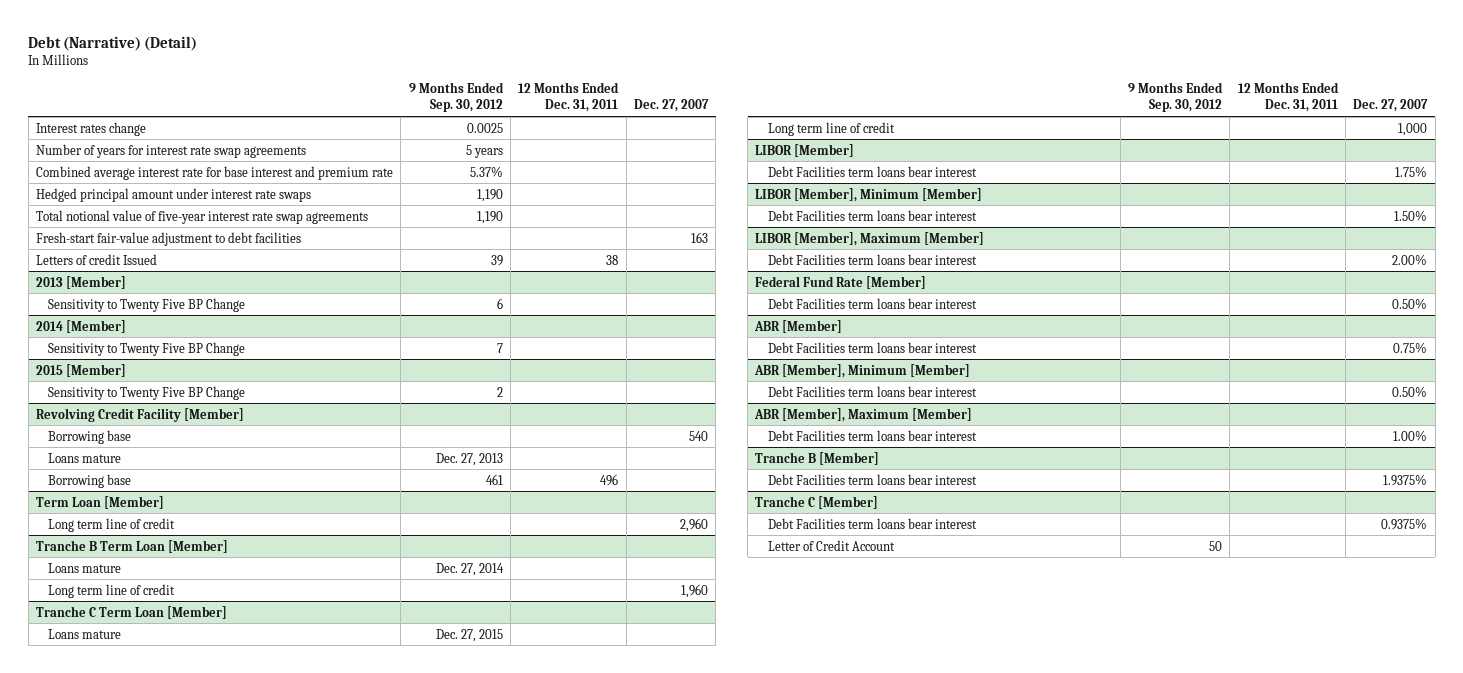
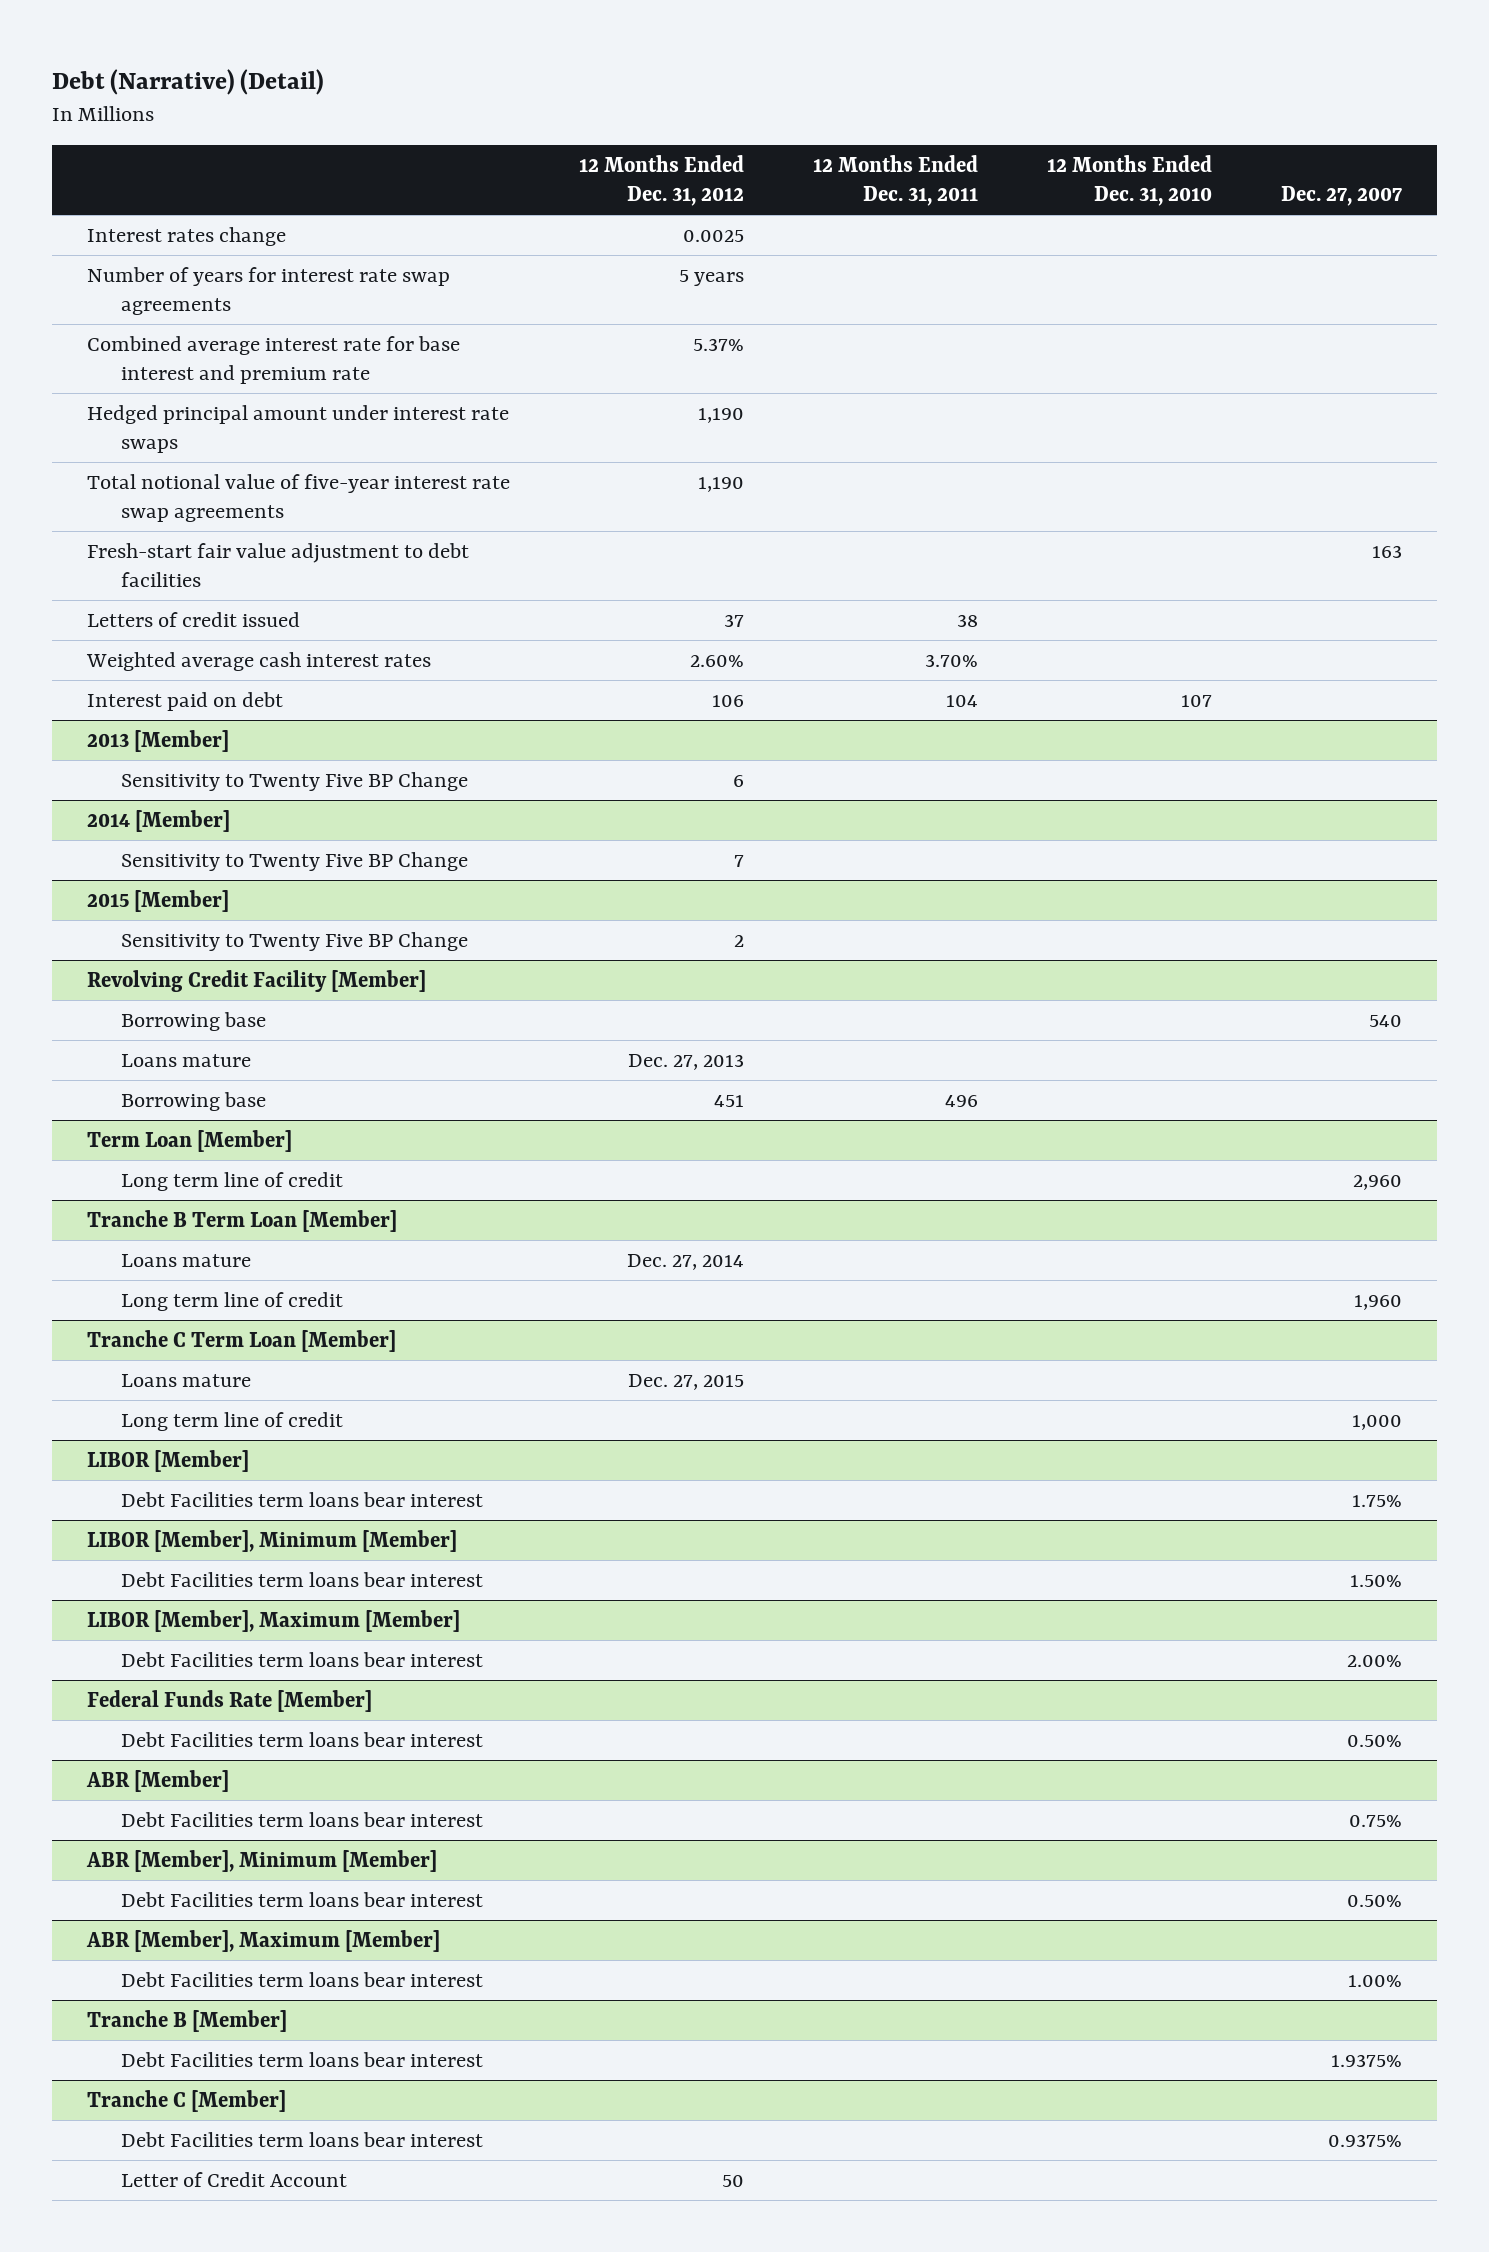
[408,82,504,113] 9 Months Ended Sep. 30, 2012 -> none
none -> [578,154,744,207] 12 Months Ended Dec. 31, 2012
none -> [1047,154,1213,207] 12 Months Ended Dec. 31, 2010
[35,231,301,246] Fresh-start fair-value adjustment to debt facilities -> [86,542,469,588] Fresh-start fair value adjustment to debt facilities
[35,253,157,265] Letters of credit Issued -> [86,611,300,627] Letters of credit issued
none -> [85,651,431,671] Weighted average cash interest rates
none -> [86,691,283,711] Interest paid on debt
[755,275,927,289] Federal Fund Rate [Member] -> [86,1689,372,1712] Federal Funds Rate [Member]

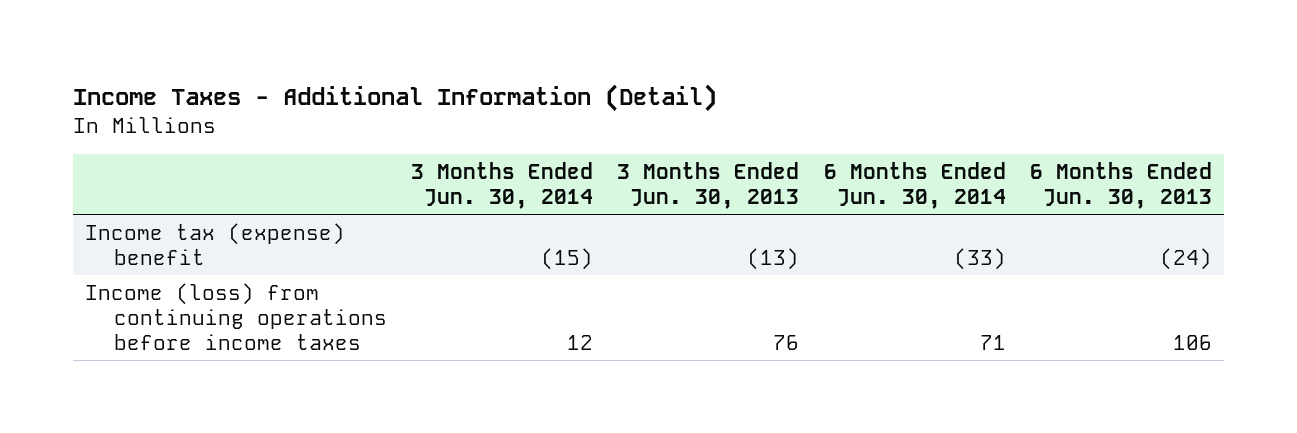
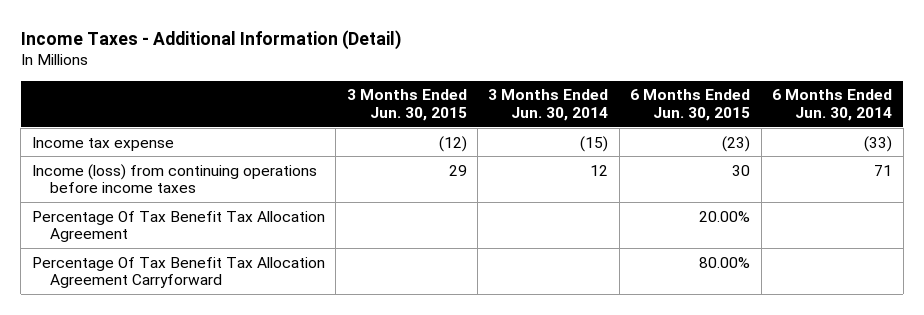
[617,161,800,209] 3 Months Ended Jun. 30, 2013 -> none
[1030,161,1213,209] 6 Months Ended Jun. 30, 2013 -> none
none -> [346,89,467,122] 3 Months Ended Jun. 30, 2015
none -> [630,89,751,122] 6 Months Ended Jun. 30, 2015
[84,222,345,266] Income tax (expense) benefit -> [31,136,174,151] Income tax expense
none -> [31,210,325,243] Percentage Of Tax Benefit Tax Allocation Agreement
none -> [31,256,325,289] Percentage Of Tax Benefit Tax Allocation Agreement Carryforward

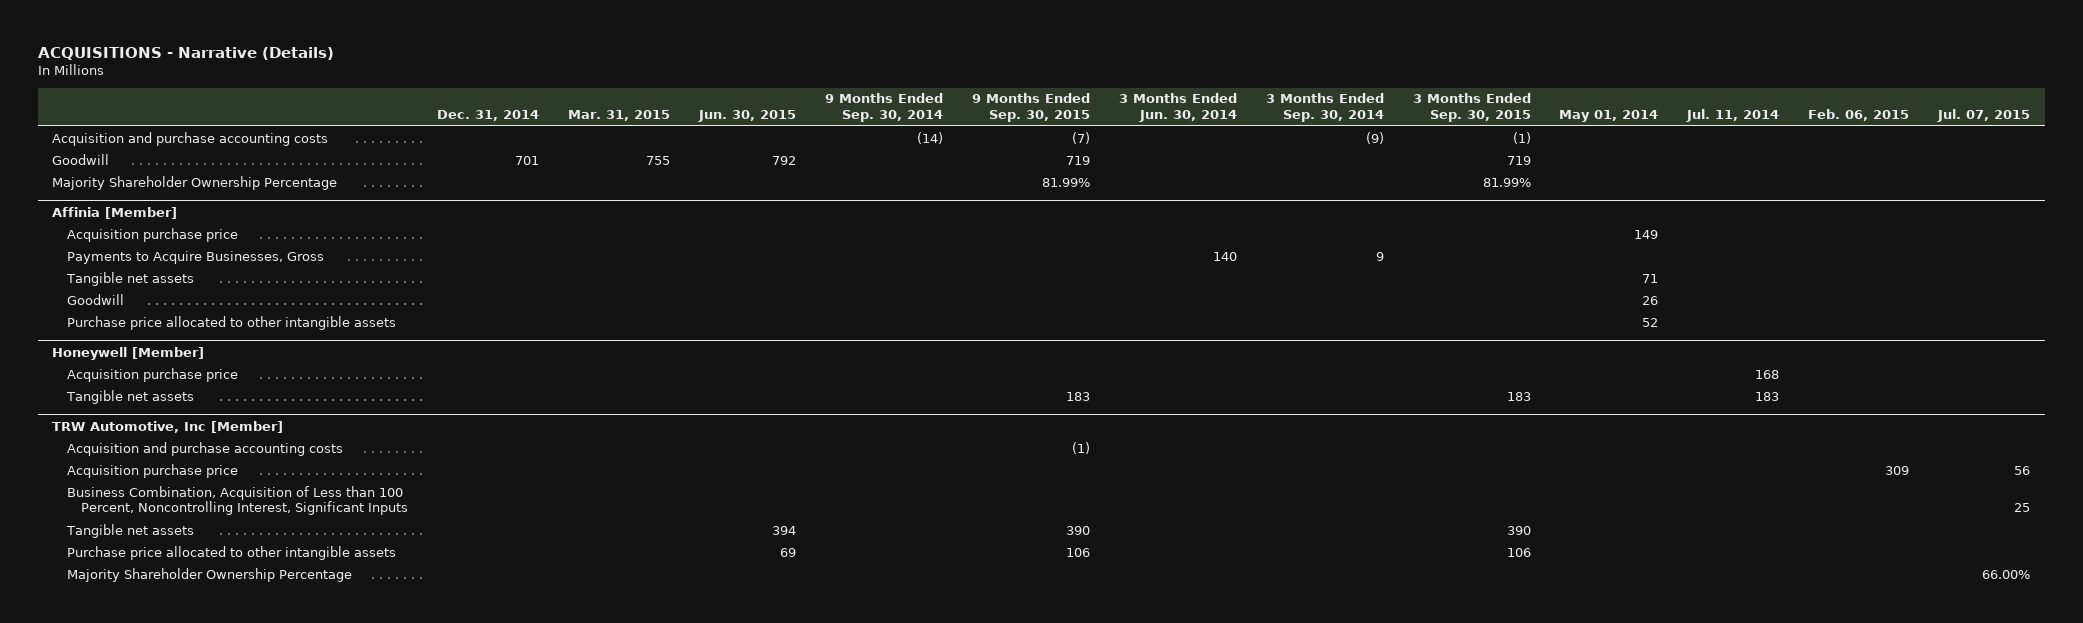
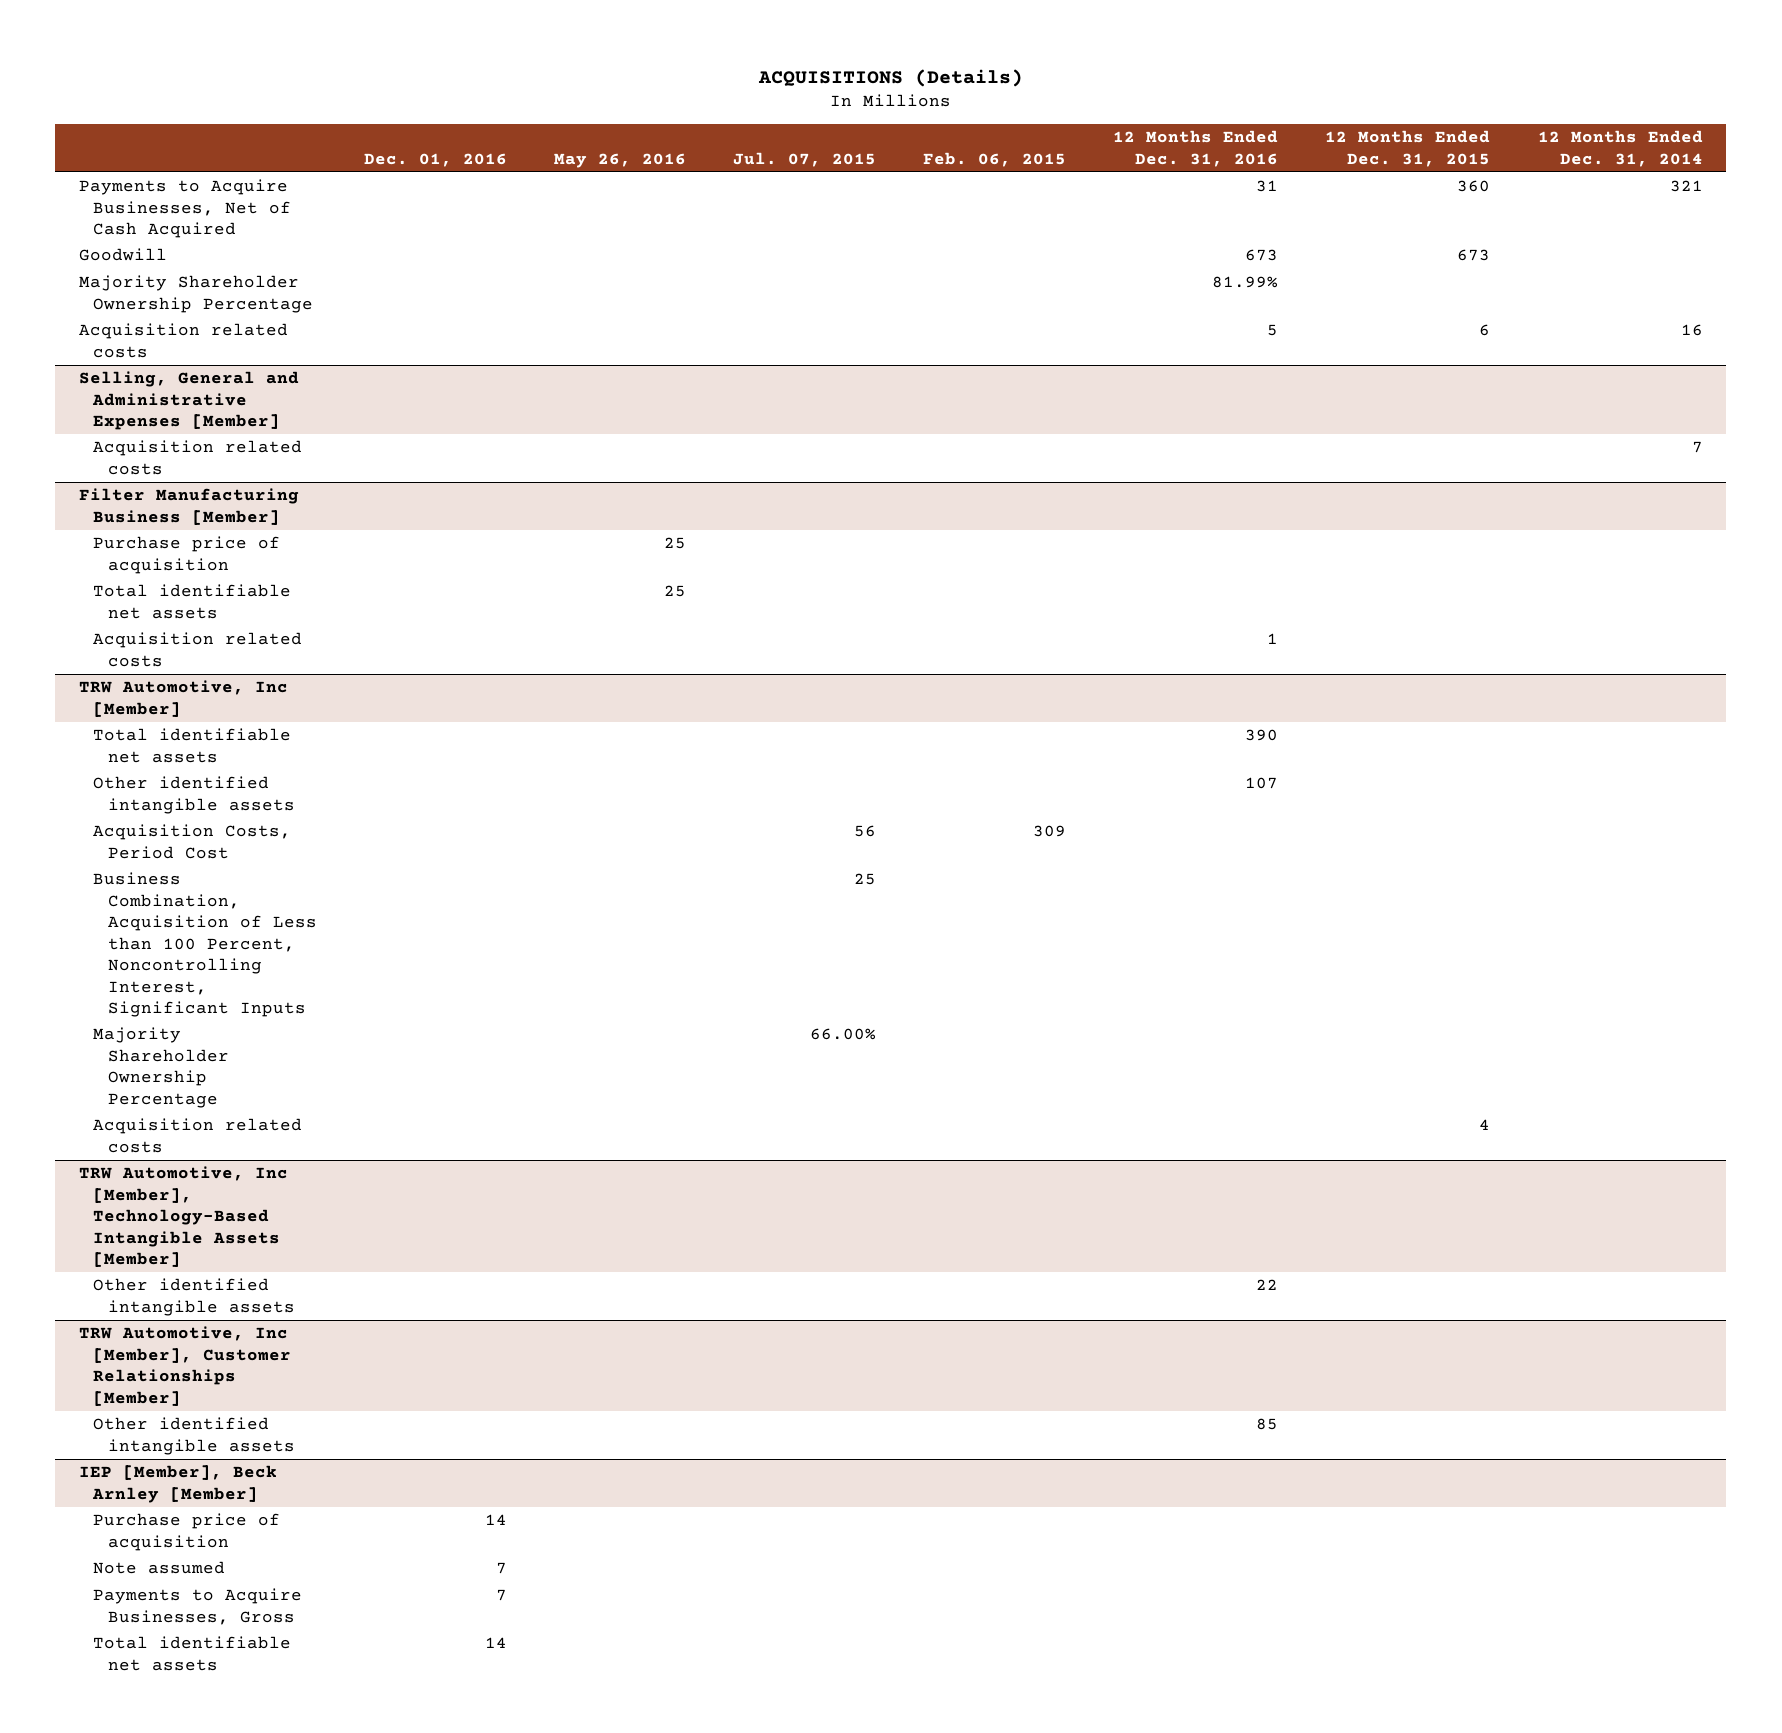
[38,46,335,60] ACQUISITIONS - Narrative (Details) -> [757,68,1023,87] ACQUISITIONS (Details)
[437,110,540,122] Dec. 31, 2014 -> none
[568,110,671,122] Mar. 31, 2015 -> none
[698,110,797,123] Jun. 30, 2015 -> none
[824,93,943,123] 9 Months Ended Sep. 30, 2014 -> none
[971,93,1090,123] 9 Months Ended Sep. 30, 2015 -> none
[1118,93,1237,123] 3 Months Ended Jun. 30, 2014 -> none
[1265,93,1384,123] 3 Months Ended Sep. 30, 2014 -> none
[1412,93,1531,123] 3 Months Ended Sep. 30, 2015 -> none
[1559,110,1659,123] May 01, 2014 -> none
[1686,109,1780,123] Jul. 11, 2014 -> none
none -> [363,152,507,167] Dec. 01, 2016
none -> [553,152,686,168] May 26, 2016
none -> [1113,130,1279,167] 12 Months Ended Dec. 31, 2016
none -> [1325,130,1491,167] 12 Months Ended Dec. 31, 2015
none -> [1537,130,1703,167] 12 Months Ended Dec. 31, 2014
[52,131,329,146] Acquisition and purchase accounting costs -> none
none -> [78,179,292,239] Payments to Acquire Businesses, Net of Cash Acquired
[52,206,178,219] Affinia [Member] -> none
[66,227,238,242] Acquisition purchase price -> none
[66,250,324,264] Payments to Acquire Businesses, Gross -> none
[65,271,194,286] Tangible net assets -> none
[66,293,124,305] Goodwill -> none
[66,315,396,330] Purchase price allocated to other intangible assets -> none
[52,346,205,360] Honeywell [Member] -> none
[66,367,238,382] Acquisition purchase price -> none
[65,389,194,404] Tangible net assets -> none
none -> [78,323,288,358] Acquisition related costs
none -> [78,371,299,431] Selling, General and Administrative Expenses [Member]
none -> [93,440,303,475] Acquisition related costs
none -> [78,488,299,525] Filter Manufacturing Business [Member]
none -> [93,536,281,574] Purchase price of acquisition
none -> [93,584,292,619] Total identifiable net assets
none -> [93,632,303,667] Acquisition related costs
[66,441,343,456] Acquisition and purchase accounting costs -> none
none -> [93,728,292,763] Total identifiable net assets
none -> [93,776,295,814] Other identified intangible assets
[66,463,238,478] Acquisition purchase price -> [93,824,292,859] Acquisition Costs, Period Cost
[65,523,194,538] Tangible net assets -> none
[66,545,396,560] Purchase price allocated to other intangible assets -> none
none -> [93,1118,303,1153] Acquisition related costs
none -> [78,1166,288,1268] TRW Automotive, Inc [Member], Technology-Based Intangible Assets [Member]
none -> [93,1278,295,1316] Other identified intangible assets
none -> [78,1326,292,1406] TRW Automotive, Inc [Member], Customer Relationships [Member]
none -> [93,1417,295,1455] Other identified intangible assets
none -> [78,1465,277,1503] IEP [Member], Beck Arnley [Member]
none -> [93,1513,281,1551] Purchase price of acquisition
none -> [93,1561,226,1575] Note assumed
none -> [93,1588,303,1625] Payments to Acquire Businesses, Gross
none -> [93,1636,292,1671] Total identifiable net assets

